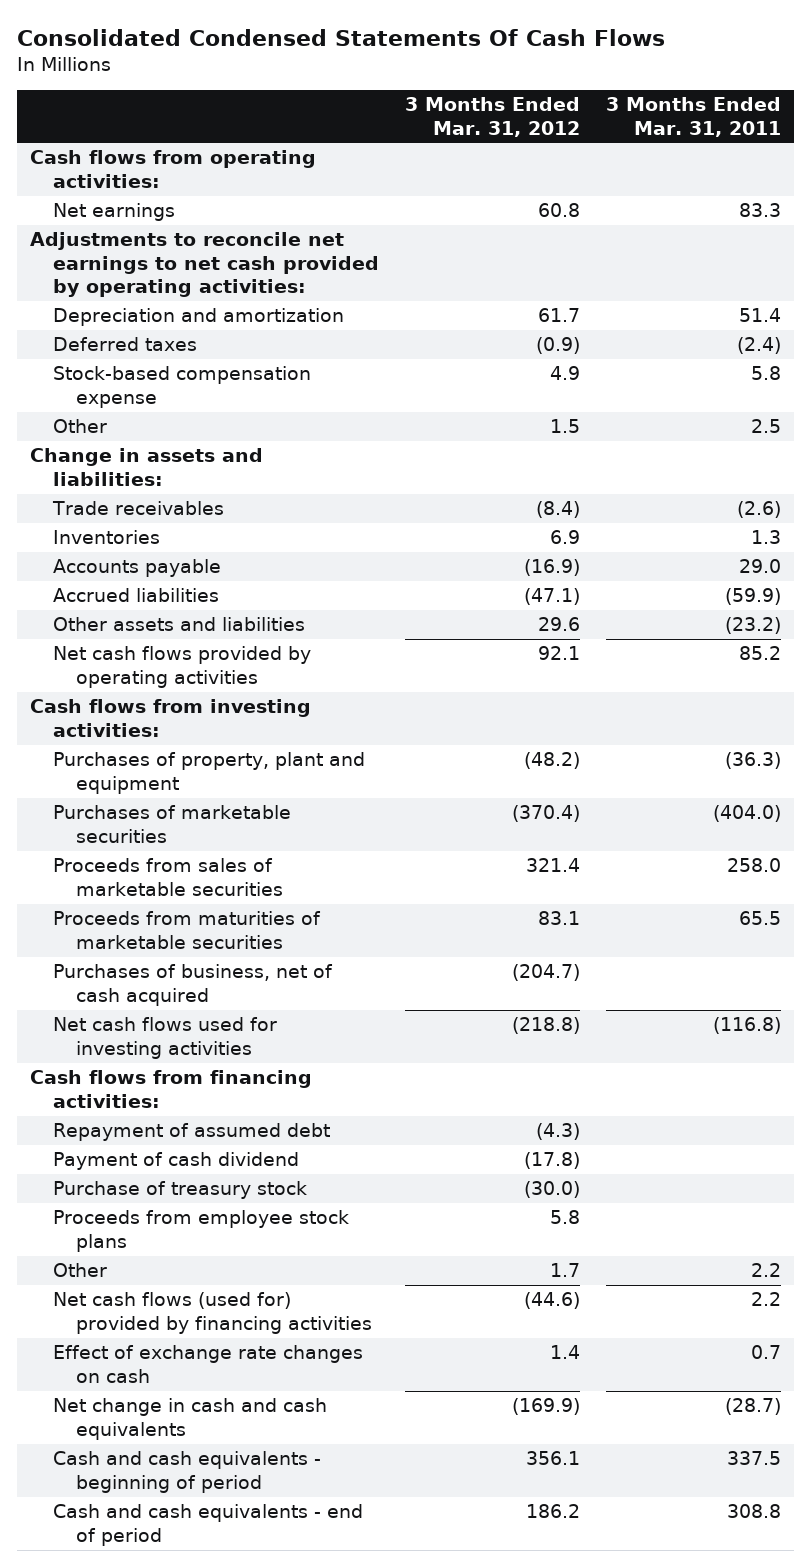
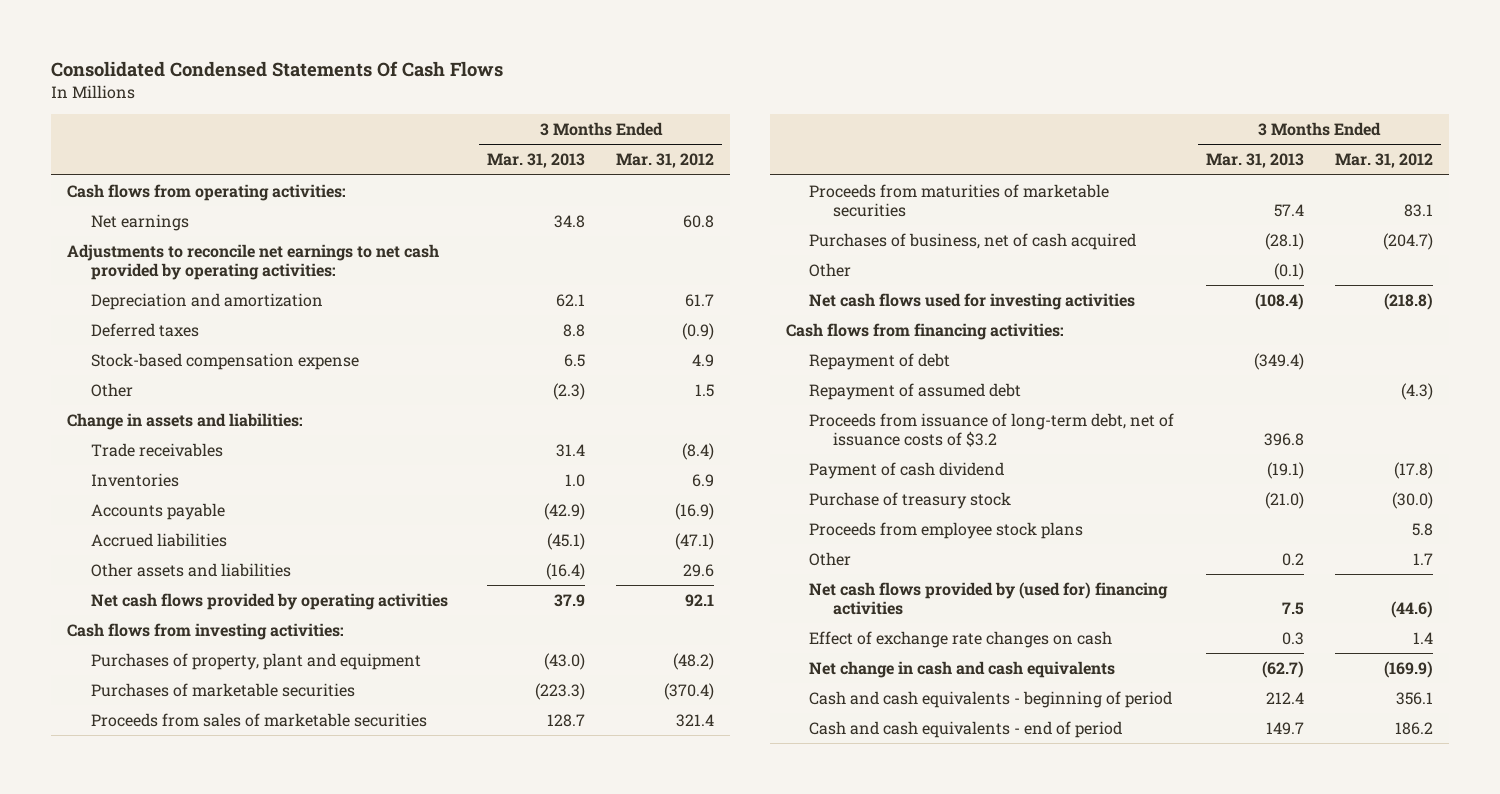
[606,97,782,137] 3 Months Ended Mar. 31, 2011 -> none
none -> [486,153,585,169] Mar. 31, 2013
none -> [809,262,852,277] Other
none -> [809,352,951,370] Repayment of debt
none -> [809,412,1175,447] Proceeds from issuance of long-term debt, net of issuance costs of $3.2
[53,1292,373,1334] Net cash flows (used for) provided by financing activities -> [809,581,1169,615] Net cash flows provided by (used for) financing activities

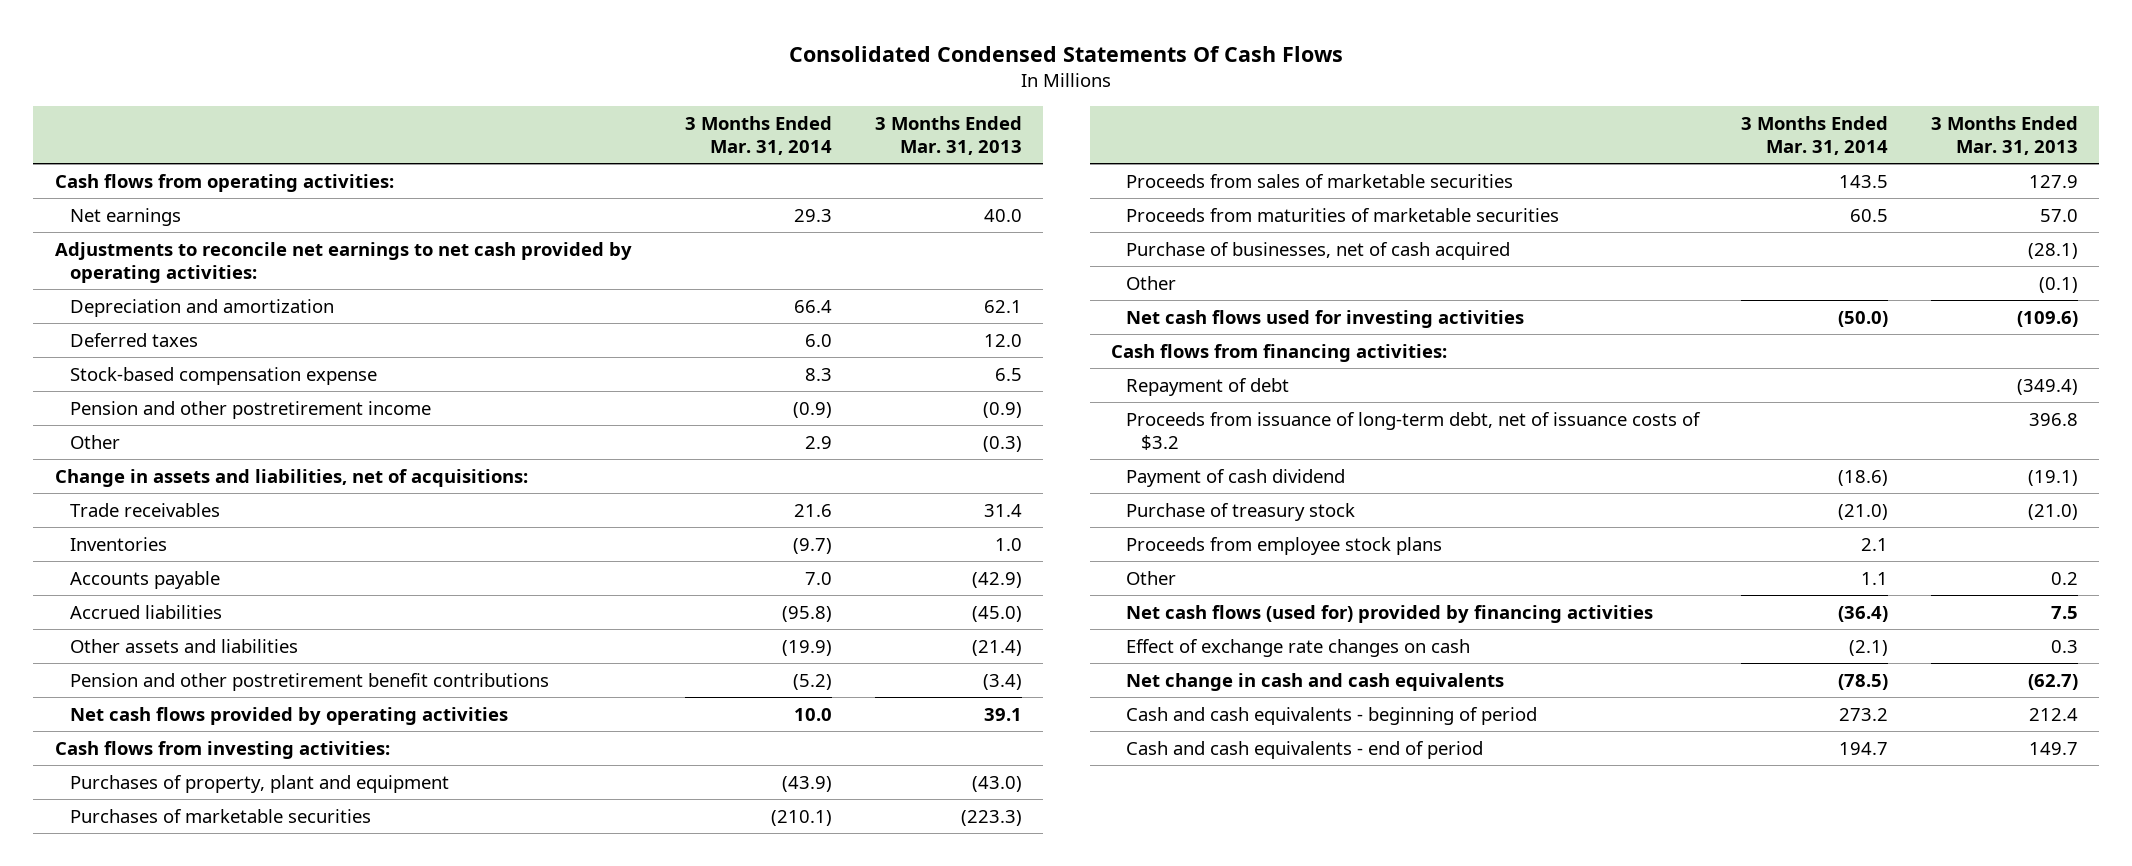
[616,153,715,169] Mar. 31, 2012 -> none
none -> [685,115,833,156] 3 Months Ended Mar. 31, 2014
[553,214,585,228] 34.8 -> [983,208,1022,222] 40.0
[562,323,585,337] 8.8 -> [983,333,1022,347] 12.0
none -> [69,400,431,419] Pension and other postretirement income
[552,382,585,400] (2.3) -> [982,435,1022,452] (0.3)
[67,412,304,430] Change in assets and liabilities: -> [54,468,528,487] Change in assets and liabilities, net of acquisitions:
[546,532,585,550] (45.1) -> [971,605,1022,622] (45.0)
[545,562,585,580] (16.4) -> [971,639,1022,656] (21.4)
none -> [69,672,549,691] Pension and other postretirement benefit contributions
[553,593,585,607] 37.9 -> [983,707,1022,721] 39.1
[546,713,585,727] 128.7 -> [2028,174,2078,188] 127.9
[1273,203,1304,217] 57.4 -> [2039,208,2078,222] 57.0
[809,232,1137,250] Purchases of business, net of cash acquired -> [1125,241,1510,260] Purchase of businesses, net of cash acquired
[1254,292,1304,310] (108.4) -> [2016,310,2078,327] (109.6)
[809,382,1022,400] Repayment of assumed debt -> none
[809,581,1169,615] Net cash flows provided by (used for) financing activities -> [1125,604,1653,623] Net cash flows (used for) provided by financing activities

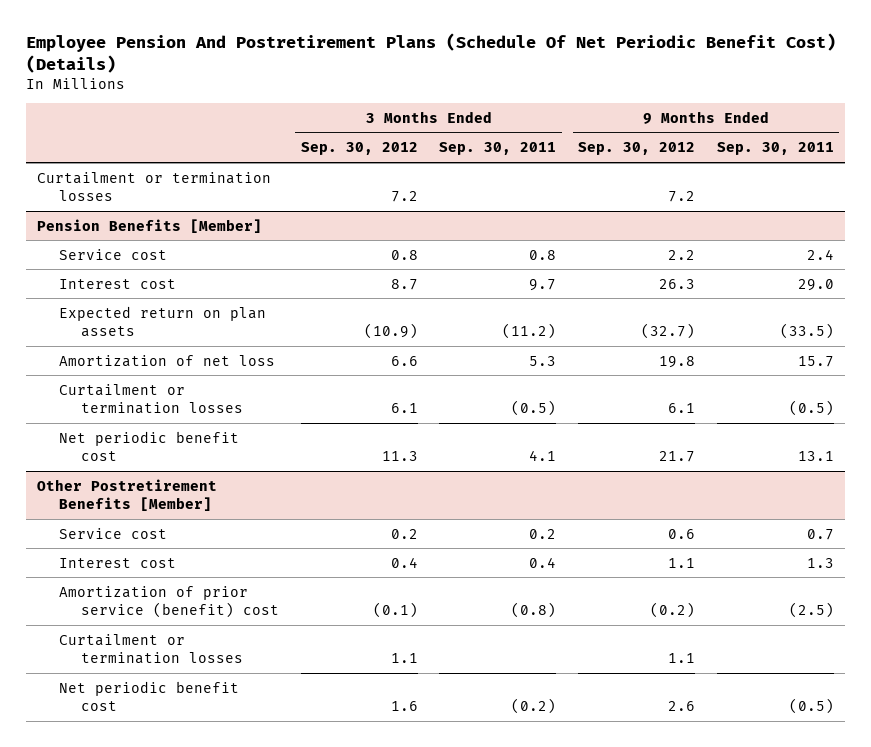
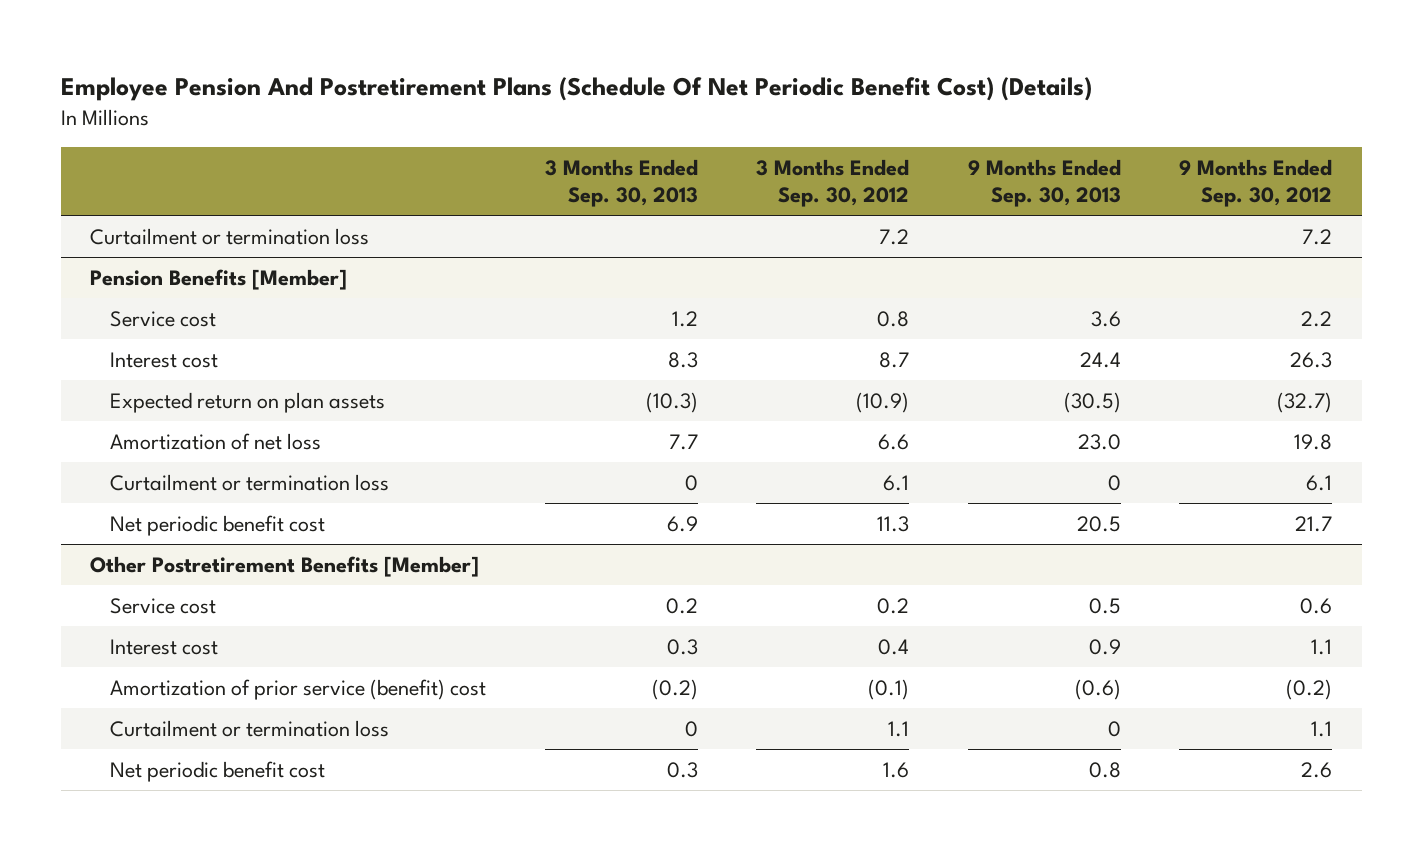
[439,142,557,156] Sep. 30, 2011 -> none
[716,142,834,156] Sep. 30, 2011 -> none
none -> [544,158,698,207] 3 Months Ended Sep. 30, 2013
none -> [967,158,1121,207] 9 Months Ended Sep. 30, 2013
[36,171,271,201] Curtailment or termination losses -> [90,228,370,246] Curtailment or termination loss
[58,383,244,414] Curtailment or termination losses -> [110,474,390,492] Curtailment or termination loss
[58,633,244,664] Curtailment or termination losses -> [110,720,390,738] Curtailment or termination loss

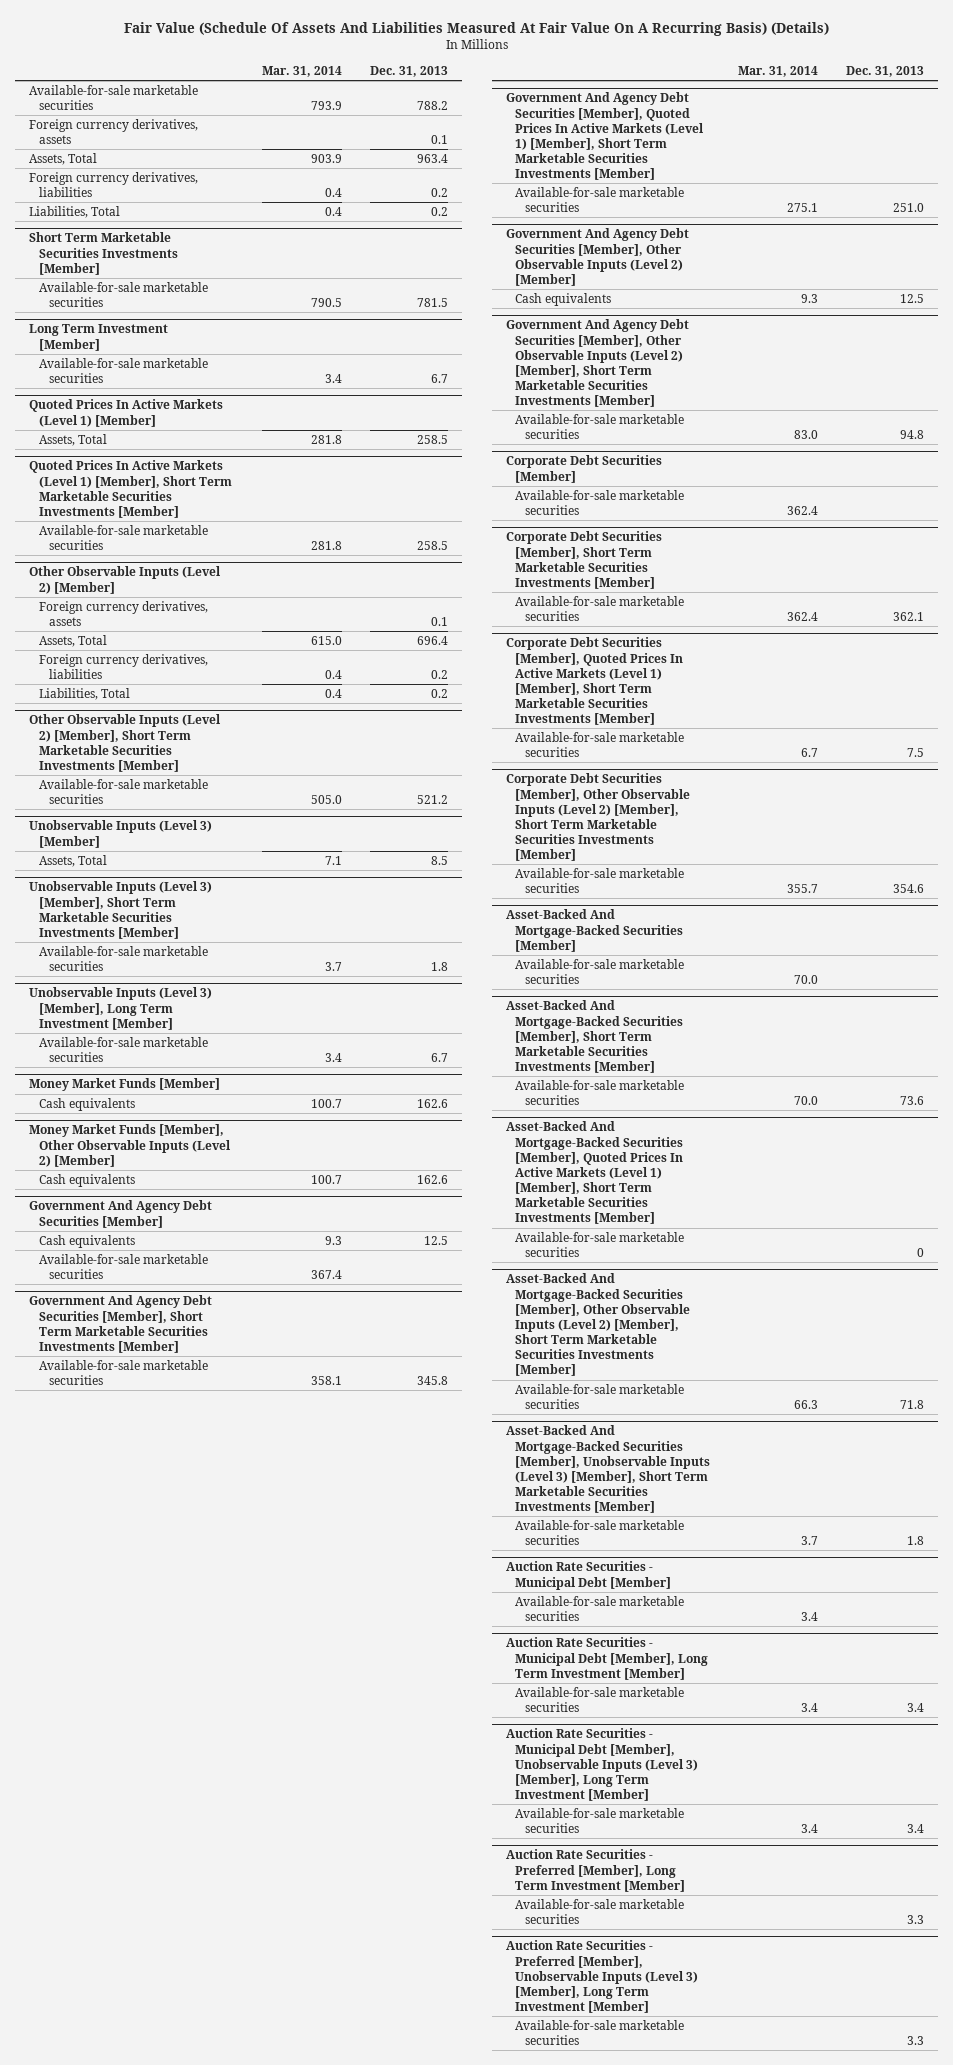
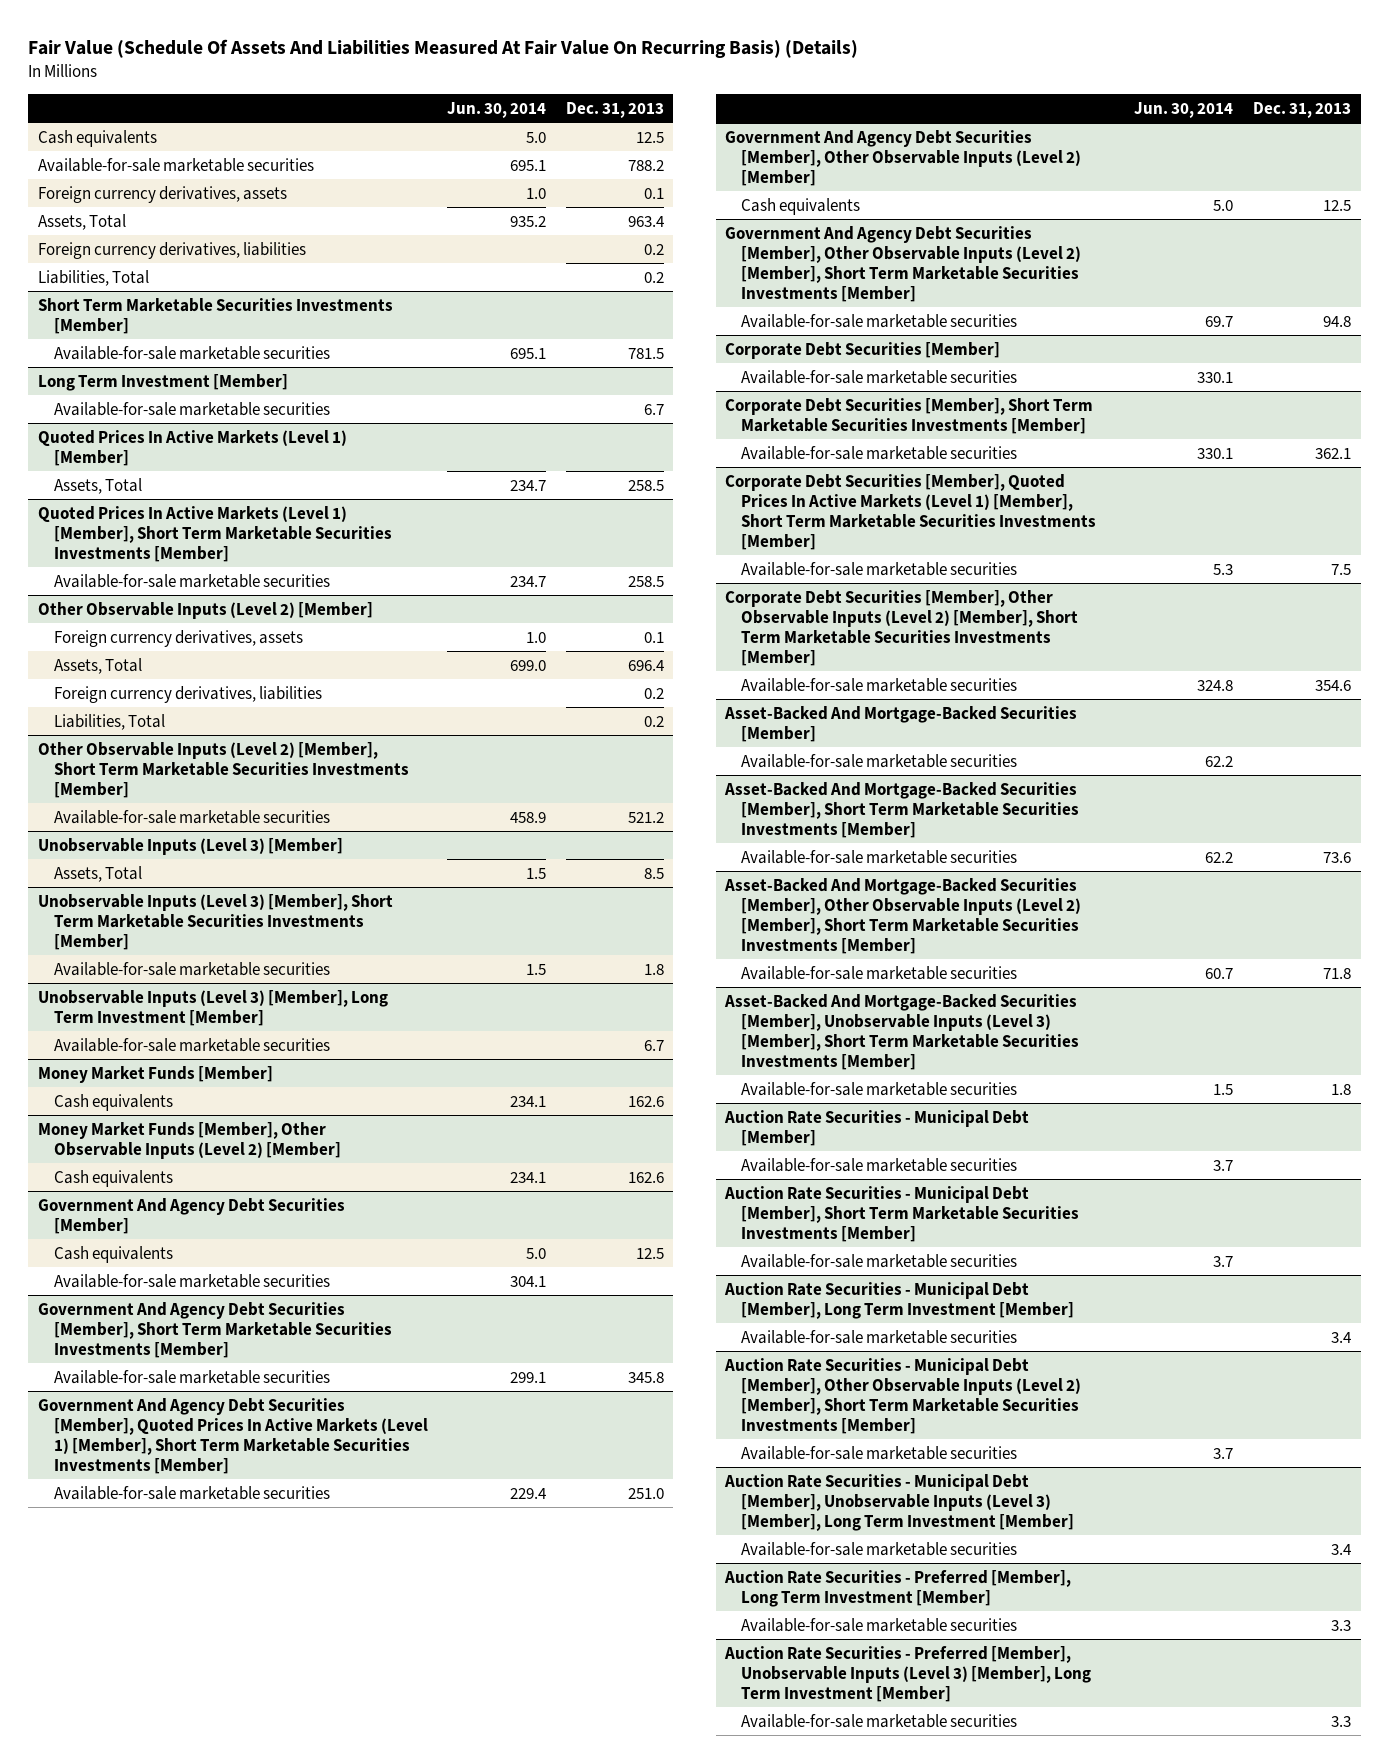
[123,22,829,37] Fair Value (Schedule Of Assets And Liabilities Measured At Fair Value On A Recurring Basis) (Details) -> [28,39,859,59] Fair Value (Schedule Of Assets And Liabilities Measured At Fair Value On Recurring Basis) (Details)
[261,66,342,78] Mar. 31, 2014 -> none
none -> [447,101,547,118] Jun. 30, 2014
none -> [37,129,157,147] Cash equivalents
[505,1121,684,1225] Asset-Backed And Mortgage-Backed Securities [Member], Quoted Prices In Active Markets (Level 1) [Member], Short Term Marketable Securities Investments [Member] -> none
[515,1231,685,1257] Available-for-sale marketable securities -> none
none -> [724,1185,1080,1242] Auction Rate Securities - Municipal Debt [Member], Short Term Marketable Securities Investments [Member]
none -> [741,1253,1018,1268] Available-for-sale marketable securities
none -> [724,1357,1082,1434] Auction Rate Securities - Municipal Debt [Member], Other Observable Inputs (Level 2) [Member], Short Term Marketable Securities Investments [Member]
none -> [741,1445,1018,1460] Available-for-sale marketable securities

